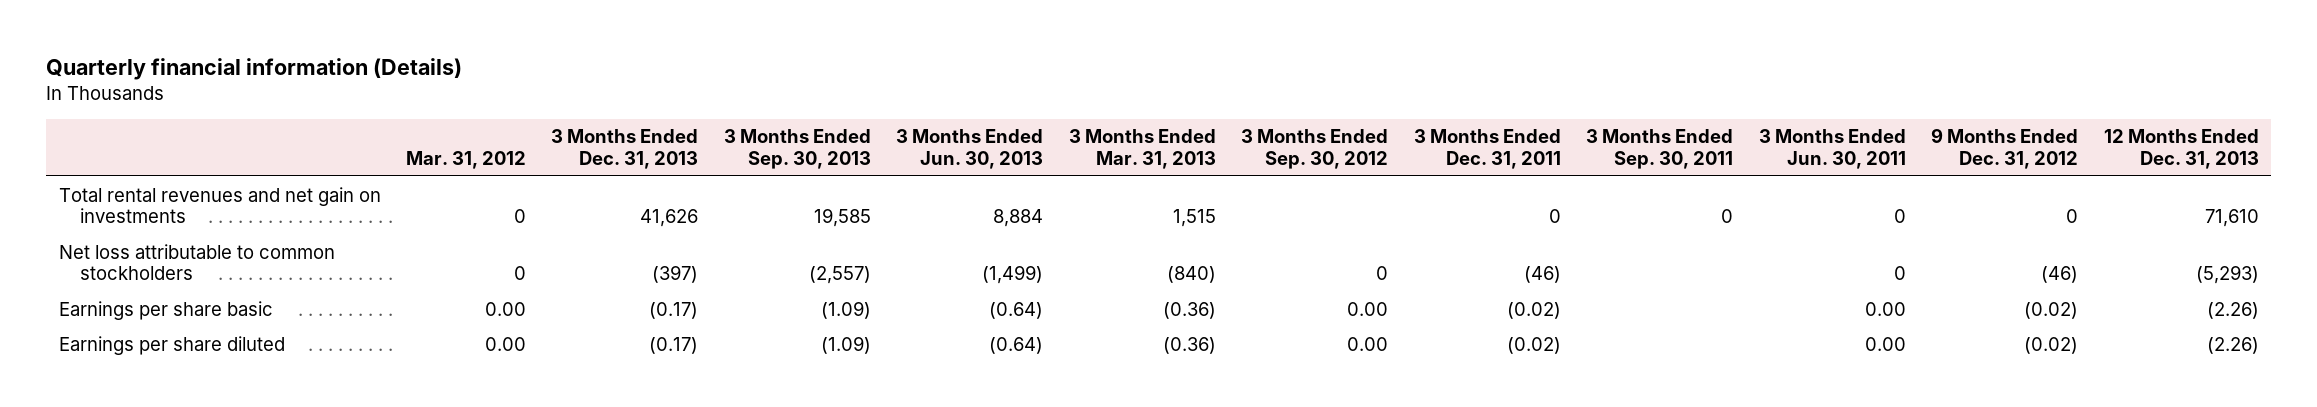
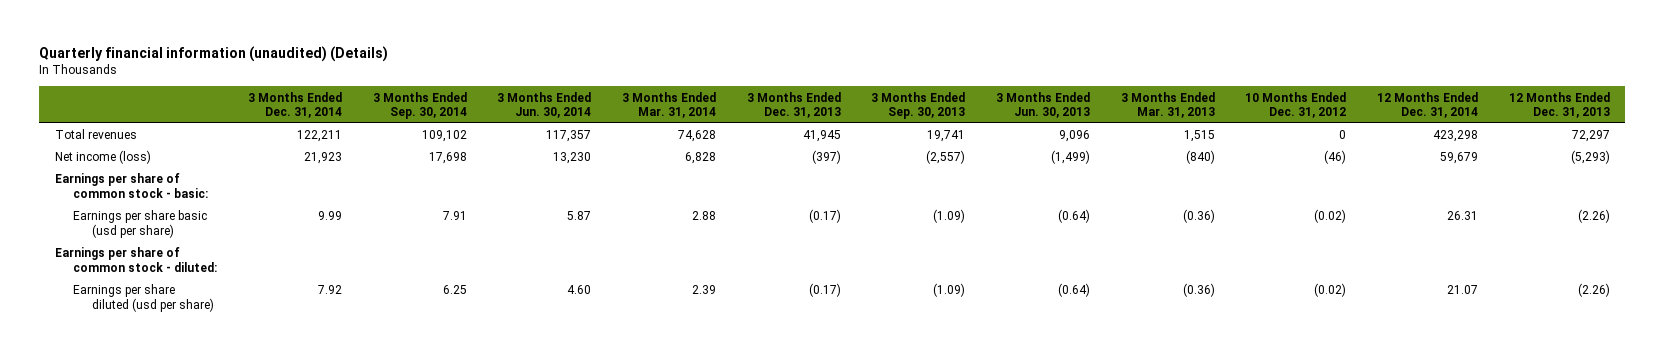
[45,57,462,80] Quarterly financial information (Details) -> [39,45,389,62] Quarterly financial information (unaudited) (Details)
[406,150,527,169] Mar. 31, 2012 -> none
[1241,129,1389,169] 3 Months Ended Sep. 30, 2012 -> none
[1413,129,1561,169] 3 Months Ended Dec. 31, 2011 -> none
[1586,129,1734,169] 3 Months Ended Sep. 30, 2011 -> none
[1758,129,1906,169] 3 Months Ended Jun. 30, 2011 -> none
[1931,128,2079,169] 9 Months Ended Dec. 31, 2012 -> none
none -> [247,91,342,118] 3 Months Ended Dec. 31, 2014
none -> [372,91,467,119] 3 Months Ended Sep. 30, 2014
none -> [497,91,592,118] 3 Months Ended Jun. 30, 2014
none -> [622,91,717,118] 3 Months Ended Mar. 31, 2014
none -> [1245,91,1347,118] 10 Months Ended Dec. 31, 2012
none -> [1377,91,1479,118] 12 Months Ended Dec. 31, 2014
[58,186,381,224] Total rental revenues and net gain on investments -> [54,129,137,140] Total revenues
[640,209,699,228] 41,626 -> [802,130,841,143] 41,945
[813,208,871,228] 19,585 -> [927,130,966,143] 19,741
[993,209,1044,228] 8,884 -> [1059,130,1091,143] 9,096
[2204,209,2259,228] 71,610 -> [1571,130,1610,143] 72,297
[58,243,335,281] Net loss attributable to common stockholders -> [54,150,151,165] Net income (loss)
none -> [54,173,209,198] Earnings per share of common stock - basic:
[58,300,273,320] Earnings per share basic -> [73,210,208,238] Earnings per share basic (usd per share)
none -> [54,247,218,272] Earnings per share of common stock - diluted:
[58,335,285,355] Earnings per share diluted -> [73,284,214,312] Earnings per share diluted (usd per share)

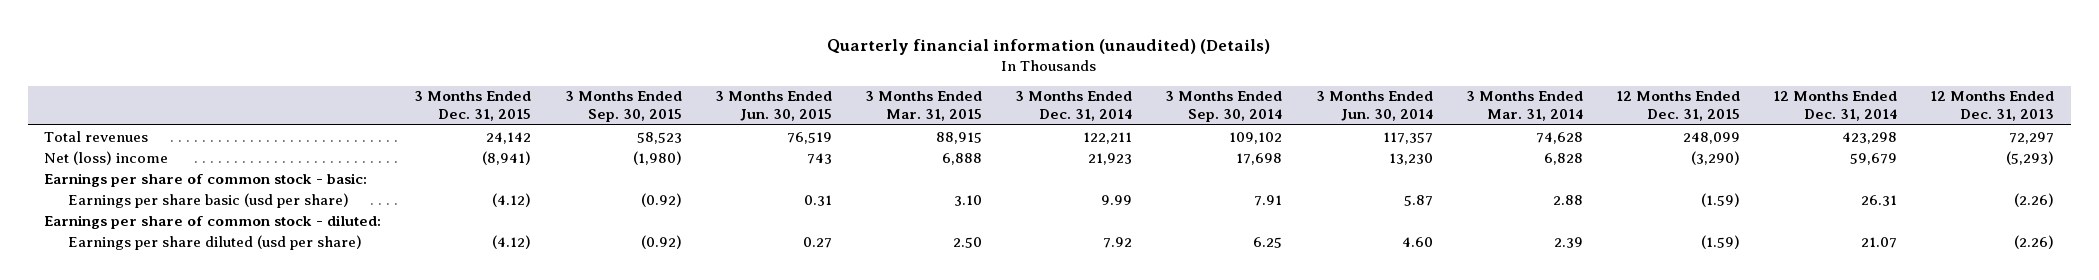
[746,91,841,118] 3 Months Ended Dec. 31, 2013 -> none
[871,91,966,119] 3 Months Ended Sep. 30, 2013 -> none
[996,91,1091,118] 3 Months Ended Jun. 30, 2013 -> none
[1120,91,1215,118] 3 Months Ended Mar. 31, 2013 -> none
[1245,91,1347,118] 10 Months Ended Dec. 31, 2012 -> none
none -> [414,91,532,122] 3 Months Ended Dec. 31, 2015
none -> [564,91,682,123] 3 Months Ended Sep. 30, 2015
none -> [714,91,832,122] 3 Months Ended Jun. 30, 2015
none -> [864,91,982,122] 3 Months Ended Mar. 31, 2015
none -> [1615,91,1740,122] 12 Months Ended Dec. 31, 2015
[54,150,151,165] Net income (loss) -> [44,150,169,165] Net (loss) income

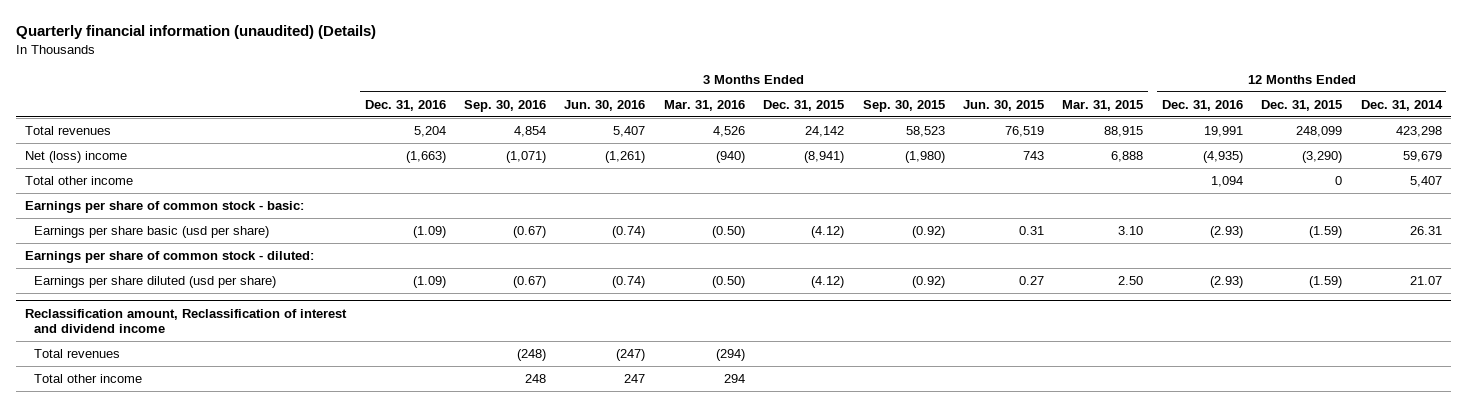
[1015,91,1133,122] 3 Months Ended Dec. 31, 2014 -> none
[1165,91,1283,123] 3 Months Ended Sep. 30, 2014 -> none
[1315,91,1433,122] 3 Months Ended Jun. 30, 2014 -> none
[1465,91,1583,122] 3 Months Ended Mar. 31, 2014 -> none
[1930,91,2055,122] 12 Months Ended Dec. 31, 2013 -> none
none -> [364,99,446,111] Dec. 31, 2016
none -> [464,99,547,112] Sep. 30, 2016
none -> [564,99,646,111] Jun. 30, 2016
none -> [663,99,745,111] Mar. 31, 2016
none -> [1161,99,1243,111] Dec. 31, 2016
none -> [25,176,134,186] Total other income
none -> [25,308,348,333] Reclassification amount, Reclassification of interest and dividend income
none -> [34,349,121,359] Total revenues
none -> [34,374,143,384] Total other income

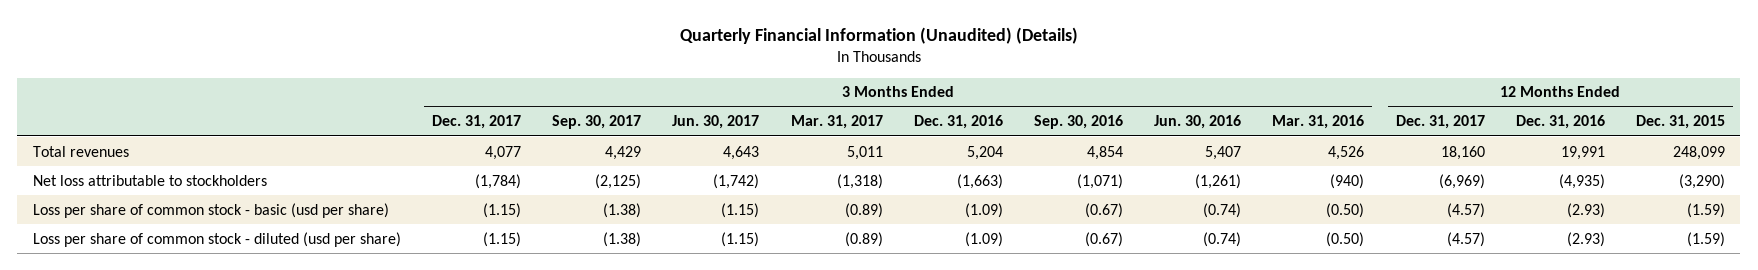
[16,25,377,40] Quarterly financial information (unaudited) (Details) -> [679,27,1078,45] Quarterly Financial Information (Unaudited) (Details)
[763,99,845,111] Dec. 31, 2015 -> none
[862,99,945,112] Sep. 30, 2015 -> none
[963,99,1045,111] Jun. 30, 2015 -> none
[1062,99,1144,111] Mar. 31, 2015 -> none
[1360,99,1443,111] Dec. 31, 2014 -> none
none -> [431,115,521,130] Dec. 31, 2017
none -> [552,115,642,130] Sep. 30, 2017
none -> [672,115,760,130] Jun. 30, 2017
none -> [790,115,883,130] Mar. 31, 2017
none -> [1395,115,1485,130] Dec. 31, 2017
[25,176,134,186] Total other income -> none
[25,201,305,214] Earnings per share of common stock - basic: -> none
[25,251,315,264] Earnings per share of common stock - diluted: -> none
[25,308,348,333] Reclassification amount, Reclassification of interest and dividend income -> none
[34,349,121,359] Total revenues -> none
[34,374,143,384] Total other income -> none
[25,151,128,164] Net (loss) income -> [32,174,267,186] Net loss attributable to stockholders
[34,226,270,239] Earnings per share basic (usd per share) -> [32,202,389,218] Loss per share of common stock - basic (usd per share)
[34,276,277,289] Earnings per share diluted (usd per share) -> [32,231,401,247] Loss per share of common stock - diluted (usd per share)

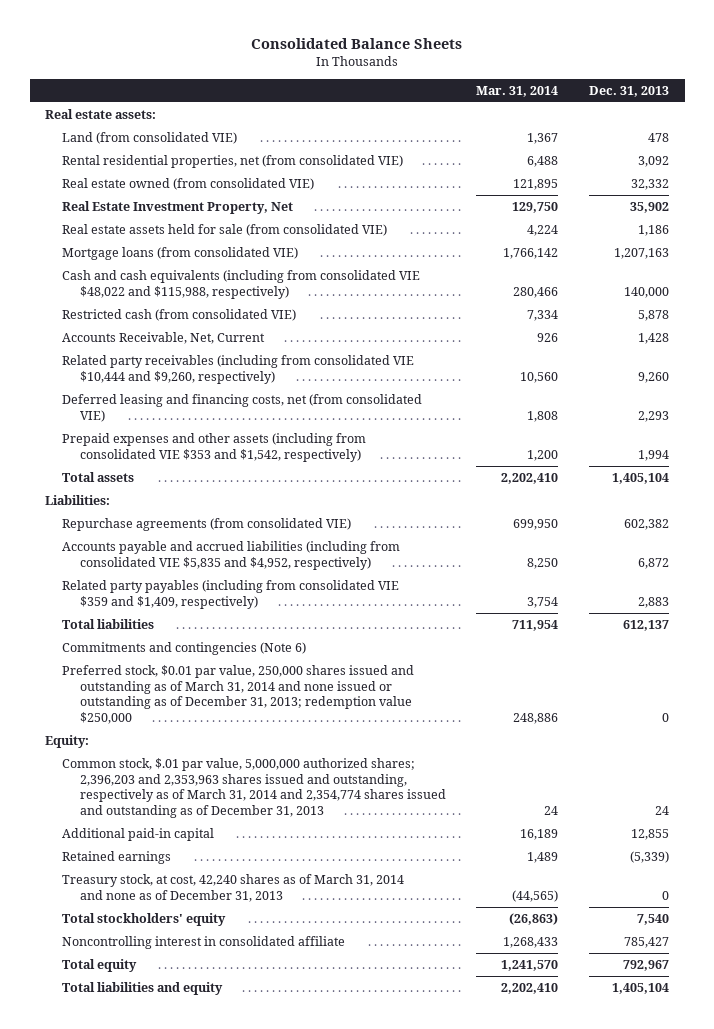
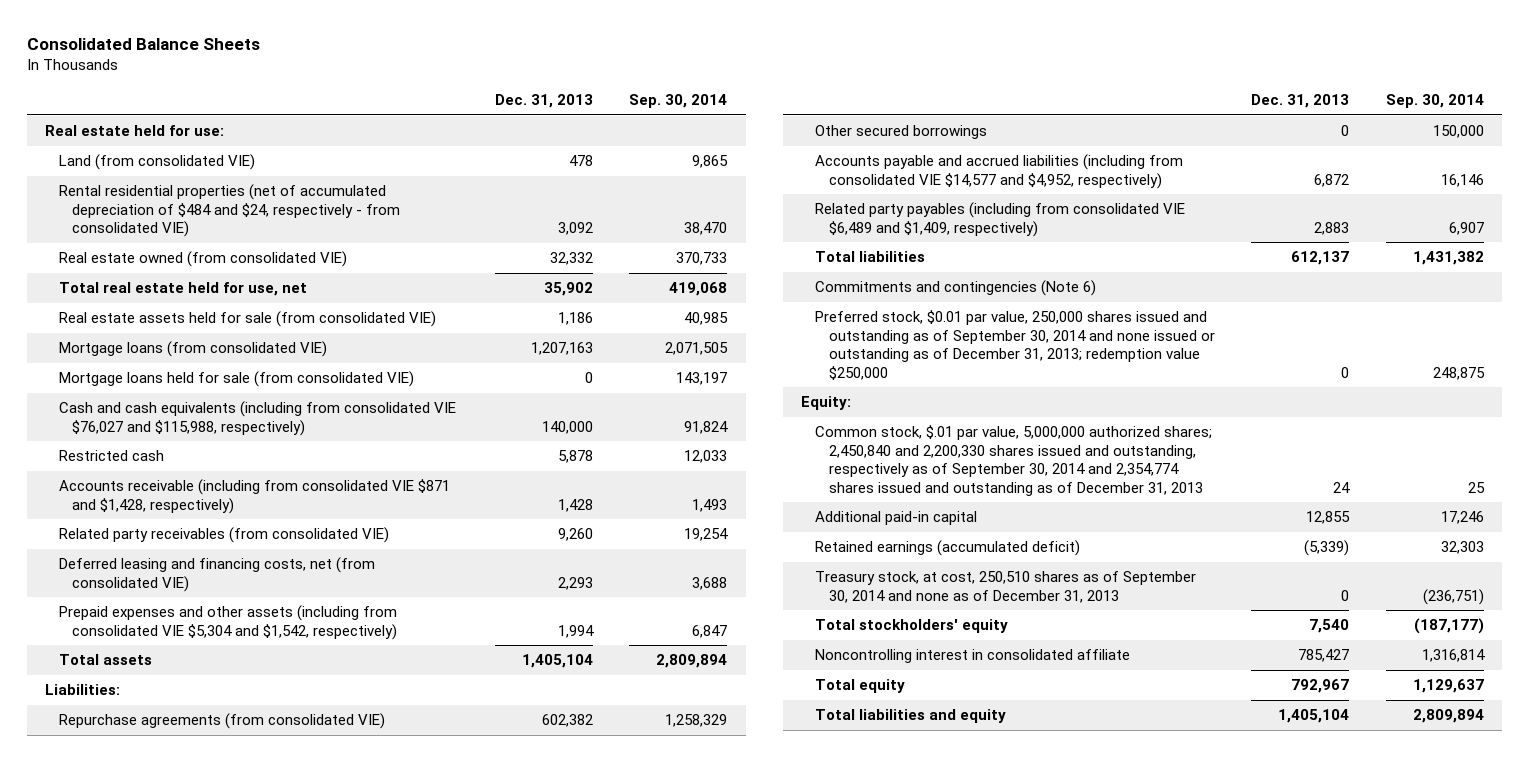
[476,85,559,97] Mar. 31, 2014 -> none
none -> [629,94,728,109] Sep. 30, 2014
[45,108,157,119] Real estate assets: -> [44,125,224,137] Real estate held for use:
[62,154,404,168] Rental residential properties, net (from consolidated VIE) -> [58,184,401,238] Rental residential properties (net of accumulated depreciation of $484 and $24, respectively - from consolidated VIE)
[62,200,294,214] Real Estate Investment Property, Net -> [58,282,307,297] Total real estate held for use, net
none -> [58,371,414,388] Mortgage loans held for sale (from consolidated VIE)
[62,269,421,299] Cash and cash equivalents (including from consolidated VIE $48,022 and $115,988, respectively) -> [58,401,456,436] Cash and cash equivalents (including from consolidated VIE $76,027 and $115,988, respectively)
[62,308,297,321] Restricted cash (from consolidated VIE) -> [58,450,164,462] Restricted cash
[62,331,266,344] Accounts Receivable, Net, Current -> [58,479,450,514] Accounts receivable (including from consolidated VIE $871 and $1,428, respectively)
[62,354,415,384] Related party receivables (including from consolidated VIE $10,444 and $9,260, respectively) -> [58,527,389,544] Related party receivables (from consolidated VIE)
[62,432,367,462] Prepaid expenses and other assets (including from consolidated VIE $353 and $1,542, respectively) -> [58,605,398,640] Prepaid expenses and other assets (including from consolidated VIE $5,304 and $1,542, respectively)
none -> [815,125,988,140] Other secured borrowings
[62,540,401,570] Accounts payable and accrued liabilities (including from consolidated VIE $5,835 and $4,952, respectively) -> [815,154,1184,189] Accounts payable and accrued liabilities (including from consolidated VIE $14,577 and $4,952, respectively)
[62,579,400,609] Related party payables (including from consolidated VIE $359 and $1,409, respectively) -> [815,202,1186,237] Related party payables (including from consolidated VIE $6,489 and $1,409, respectively)
[62,664,415,725] Preferred stock, $0.01 par value, 250,000 shares issued and outstanding as of March 31, 2014 and none issued or outstanding as of December 31, 2013; redemption value $250,000 -> [815,310,1215,380] Preferred stock, $0.01 par value, 250,000 shares issued and outstanding as of September 30, 2014 and none issued or outstanding as of December 31, 2013; redemption value $250,000
[62,757,446,819] Common stock, $.01 par value, 5,000,000 authorized shares; 2,396,203 and 2,353,963 shares issued and outstanding, respectively as of March 31, 2014 and 2,354,774 shares issued and outstanding as of December 31, 2013 -> [815,425,1213,496] Common stock, $.01 par value, 5,000,000 authorized shares; 2,450,840 and 2,200,330 shares issued and outstanding, respectively as of September 30, 2014 and 2,354,774 shares issued and outstanding as of December 31, 2013
[62,850,172,864] Retained earnings -> [815,540,1081,557] Retained earnings (accumulated deficit)
[62,873,405,902] Treasury stock, at cost, 42,240 shares as of March 31, 2014 and none as of December 31, 2013 -> [815,571,1197,603] Treasury stock, at cost, 250,510 shares as of September 30, 2014 and none as of December 31, 2013

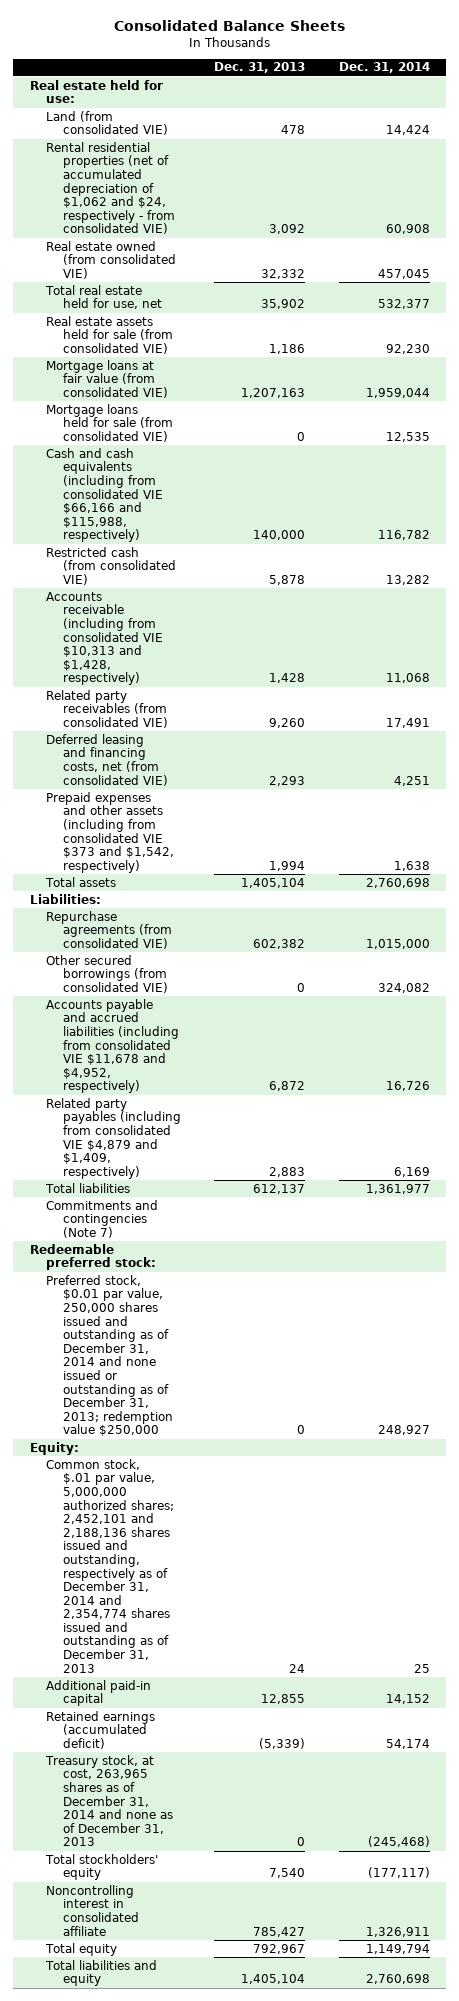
[629,94,728,109] Sep. 30, 2014 -> none
none -> [338,62,430,74] Dec. 31, 2014
[58,184,401,238] Rental residential properties (net of accumulated depreciation of $484 and $24, respectively - from consolidated VIE) -> [46,141,176,235] Rental residential properties (net of accumulated depreciation of $1,062 and $24, respectively - from consolidated VIE)
[58,341,327,358] Mortgage loans (from consolidated VIE) -> [46,359,169,399] Mortgage loans at fair value (from consolidated VIE)
[58,401,456,436] Cash and cash equivalents (including from consolidated VIE $76,027 and $115,988, respectively) -> [46,447,164,543] Cash and cash equivalents (including from consolidated VIE $66,166 and $115,988, respectively)
[58,450,164,462] Restricted cash -> [46,546,177,586] Restricted cash (from consolidated VIE)
[58,479,450,514] Accounts receivable (including from consolidated VIE $871 and $1,428, respectively) -> [46,591,164,686] Accounts receivable (including from consolidated VIE $10,313 and $1,428, respectively)
[58,605,398,640] Prepaid expenses and other assets (including from consolidated VIE $5,304 and $1,542, respectively) -> [46,791,175,873] Prepaid expenses and other assets (including from consolidated VIE $373 and $1,542, respectively)
[815,125,988,140] Other secured borrowings -> [46,954,169,994] Other secured borrowings (from consolidated VIE)
[815,154,1184,189] Accounts payable and accrued liabilities (including from consolidated VIE $14,577 and $4,952, respectively) -> [46,998,180,1094] Accounts payable and accrued liabilities (including from consolidated VIE $11,678 and $4,952, respectively)
[815,202,1186,237] Related party payables (including from consolidated VIE $6,489 and $1,409, respectively) -> [46,1097,182,1179] Related party payables (including from consolidated VIE $4,879 and $1,409, respectively)
[815,280,1097,297] Commitments and contingencies (Note 6) -> [46,1199,159,1239] Commitments and contingencies (Note 7)
none -> [29,1243,157,1271] Redeemable preferred stock:
[815,310,1215,380] Preferred stock, $0.01 par value, 250,000 shares issued and outstanding as of September 30, 2014 and none issued or outstanding as of December 31, 2013; redemption value $250,000 -> [46,1274,174,1437] Preferred stock, $0.01 par value, 250,000 shares issued and outstanding as of December 31, 2014 and none issued or outstanding as of December 31, 2013; redemption value $250,000
[815,425,1213,496] Common stock, $.01 par value, 5,000,000 authorized shares; 2,450,840 and 2,200,330 shares issued and outstanding, respectively as of September 30, 2014 and 2,354,774 shares issued and outstanding as of December 31, 2013 -> [46,1458,175,1673] Common stock, $.01 par value, 5,000,000 authorized shares; 2,452,101 and 2,188,136 shares issued and outstanding, respectively as of December 31, 2014 and 2,354,774 shares issued and outstanding as of December 31, 2013
[815,571,1197,603] Treasury stock, at cost, 250,510 shares as of September 30, 2014 and none as of December 31, 2013 -> [45,1754,174,1847] Treasury stock, at cost, 263,965 shares as of December 31, 2014 and none as of December 31, 2013

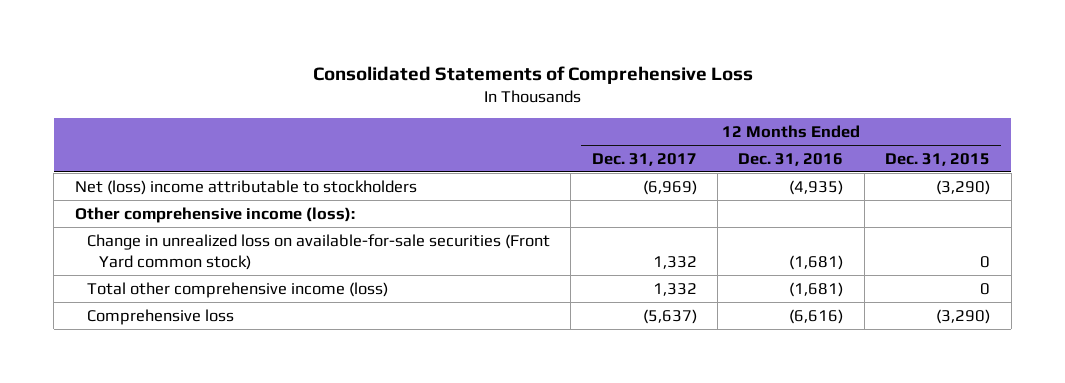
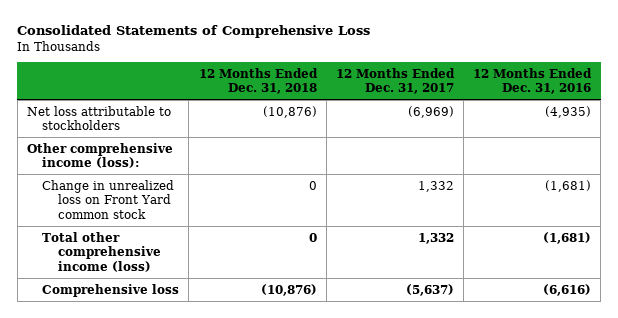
[885,152,991,166] Dec. 31, 2015 -> none
none -> [198,67,318,95] 12 Months Ended Dec. 31, 2018
[74,179,417,195] Net (loss) income attributable to stockholders -> [26,105,171,131] Net loss attributable to stockholders
[86,233,550,270] Change in unrealized loss on available-for-sale securities (Front Yard common stock) -> [42,179,175,219] Change in unrealized loss on Front Yard common stock

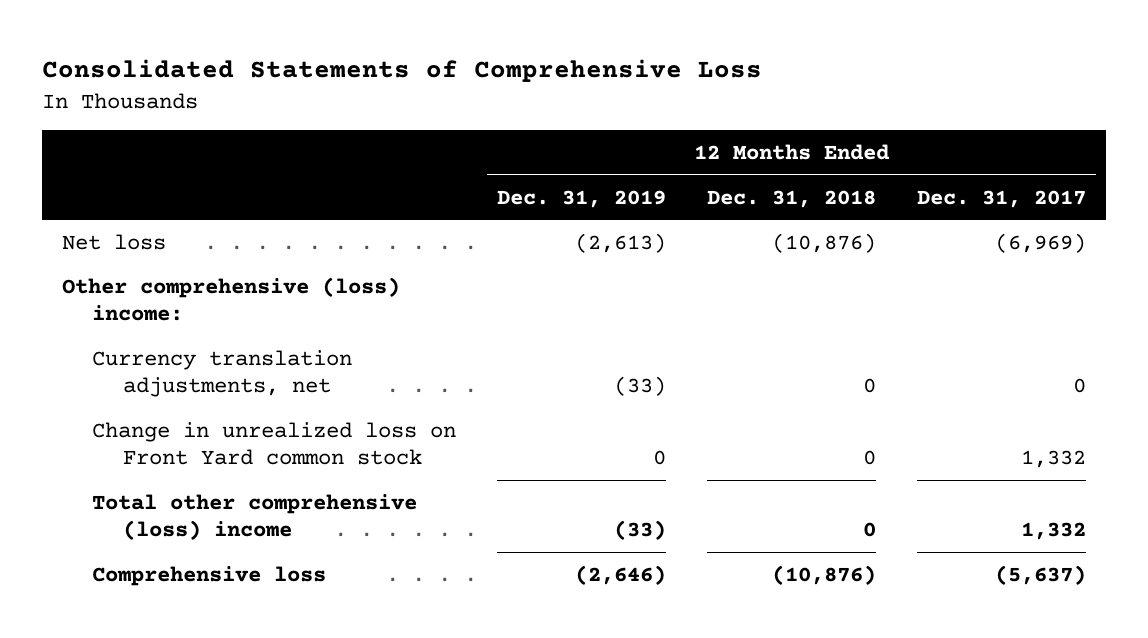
[473,67,593,95] 12 Months Ended Dec. 31, 2016 -> none
none -> [497,189,667,208] Dec. 31, 2019
[26,105,171,131] Net loss attributable to stockholders -> [62,233,167,250] Net loss
[26,142,173,169] Other comprehensive income (loss): -> [62,276,401,322] Other comprehensive (loss) income:
none -> [92,349,353,398] Currency translation adjustments, net
[42,231,161,272] Total other comprehensive income (loss) -> [92,493,418,541] Total other comprehensive (loss) income

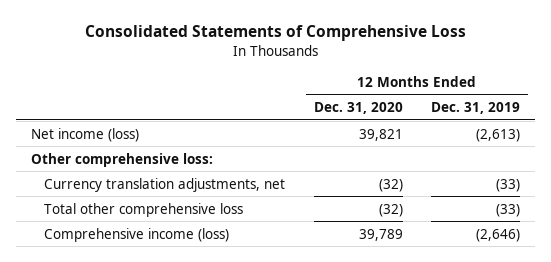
[707,189,877,208] Dec. 31, 2018 -> none
[916,189,1086,208] Dec. 31, 2017 -> none
none -> [313,102,403,115] Dec. 31, 2020
[62,233,167,250] Net loss -> [30,127,139,142] Net income (loss)
[62,276,401,322] Other comprehensive (loss) income: -> [30,152,213,167] Other comprehensive loss:
[92,421,457,466] Change in unrealized loss on Front Yard common stock -> none
[92,493,418,541] Total other comprehensive (loss) income -> [43,202,243,217] Total other comprehensive loss
[92,565,327,586] Comprehensive loss -> [43,227,229,242] Comprehensive income (loss)

